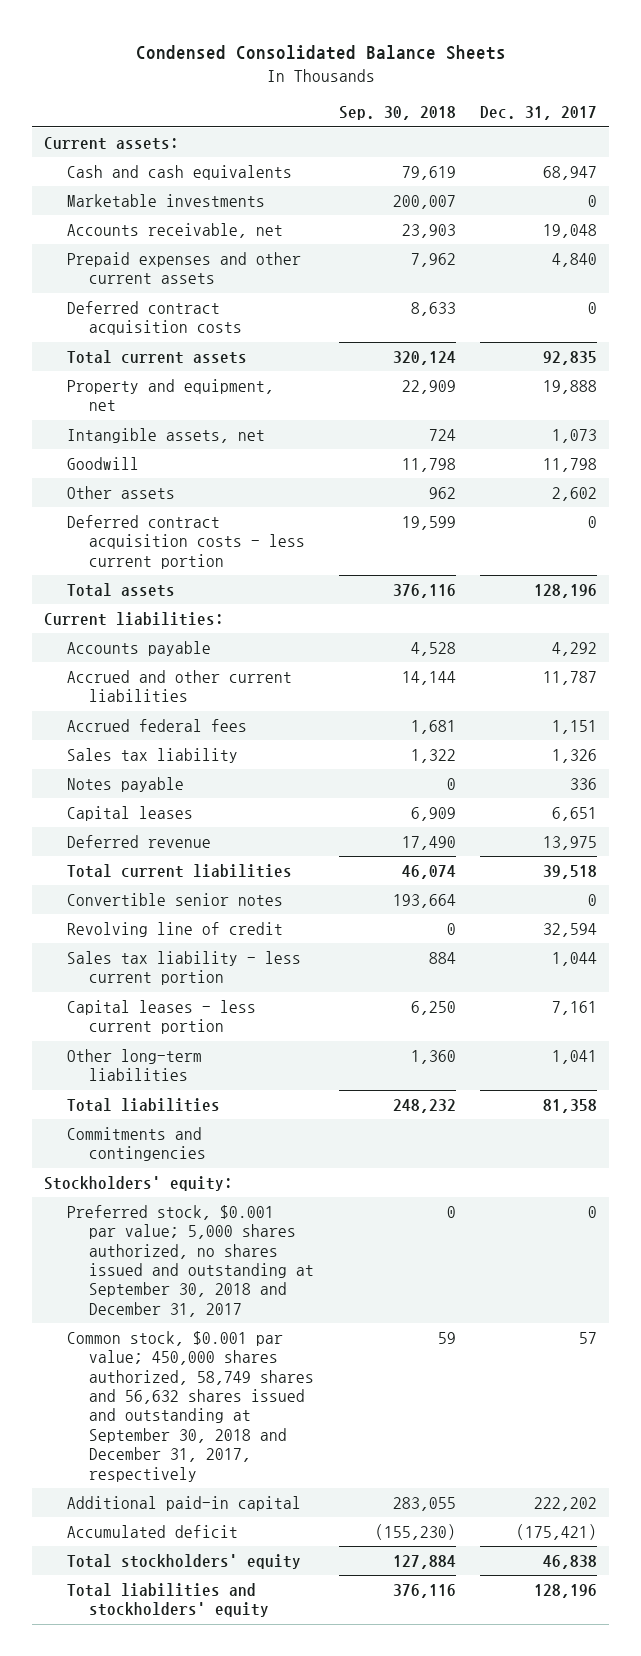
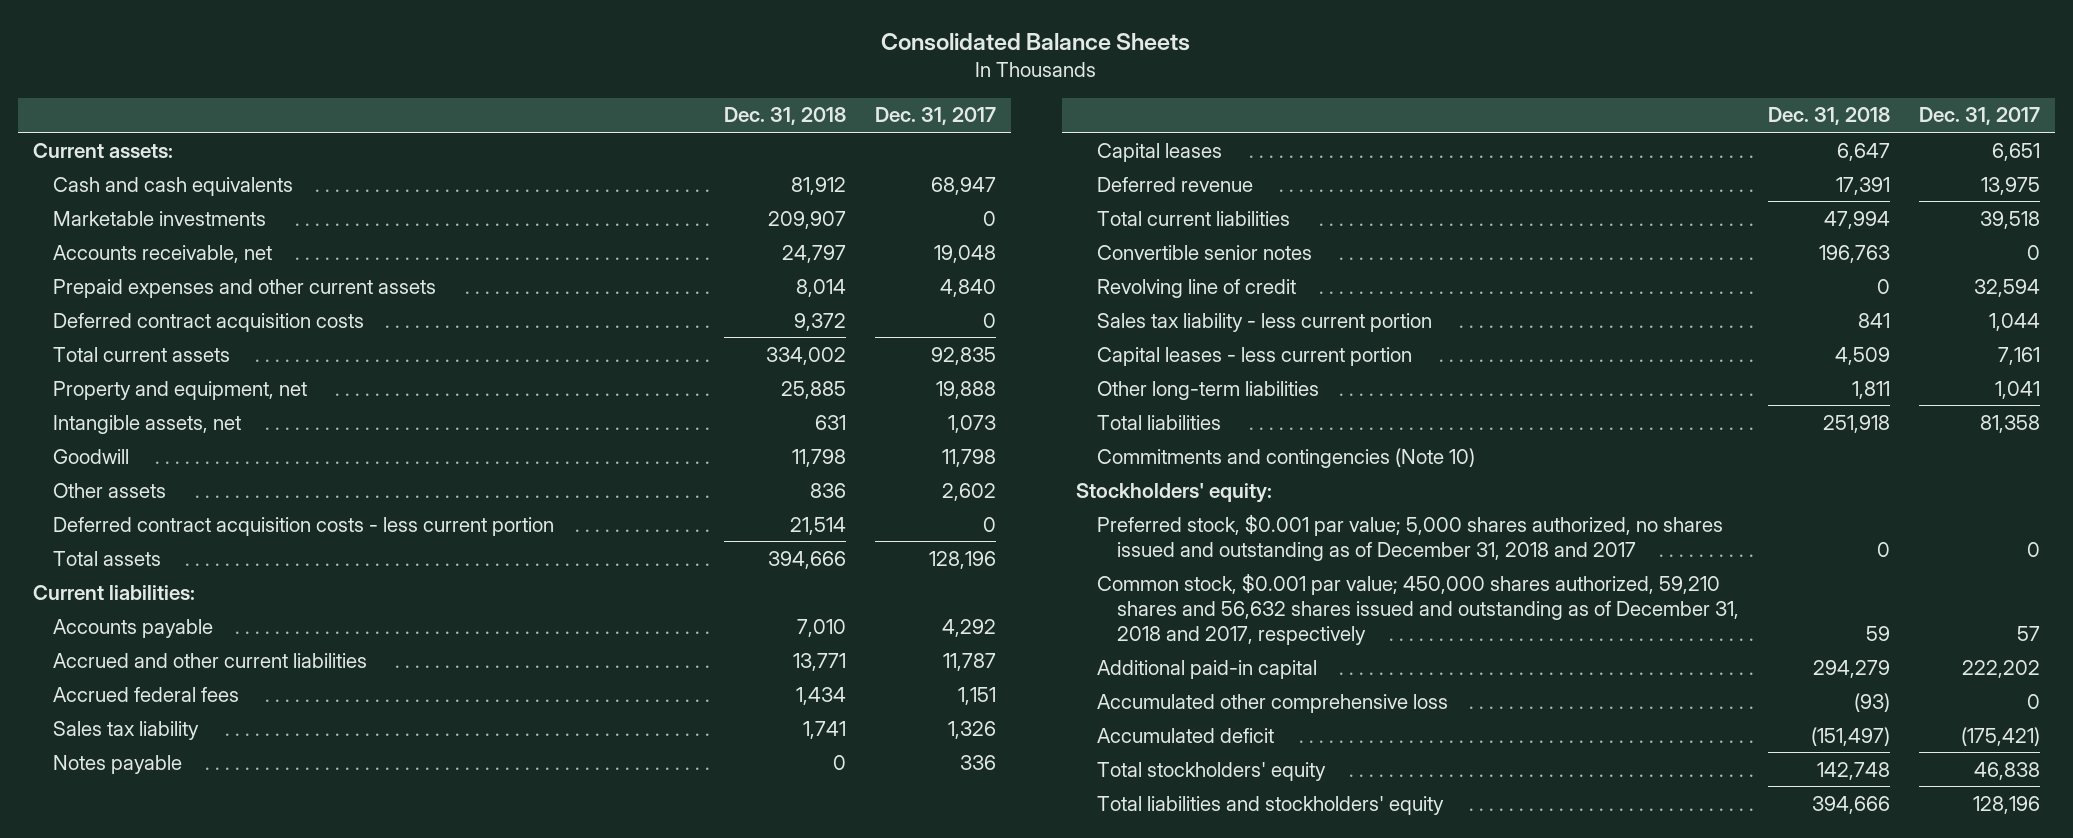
[135,45,506,61] Condensed Consolidated Balance Sheets -> [881,32,1191,51] Consolidated Balance Sheets
[338,106,456,121] Sep. 30, 2018 -> none
none -> [724,107,847,126] Dec. 31, 2018
[66,1127,207,1162] Commitments and contingencies -> [1096,447,1475,468] Commitments and contingencies (Note 10)
[66,1205,315,1317] Preferred stock, $0.001 par value; 5,000 shares authorized, no shares issued and outstanding at September 30, 2018 and December 31, 2017 -> [1096,513,1723,561] Preferred stock, $0.001 par value; 5,000 shares authorized, no shares issued and outstanding as of December 31, 2018 and 2017
[66,1331,315,1482] Common stock, $0.001 par value; 450,000 shares authorized, 58,749 shares and 56,632 shares issued and outstanding at September 30, 2018 and December 31, 2017, respectively -> [1096,572,1739,645] Common stock, $0.001 par value; 450,000 shares authorized, 59,210 shares and 56,632 shares issued and outstanding as of December 31, 2018 and 2017, respectively
none -> [1096,693,1448,713] Accumulated other comprehensive loss

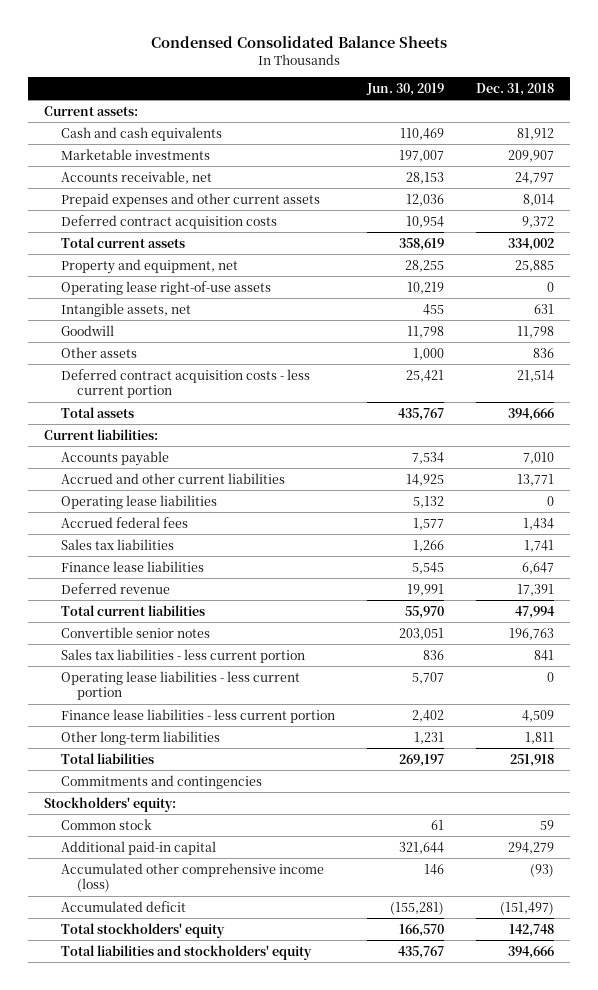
[881,32,1191,51] Consolidated Balance Sheets -> [151,35,448,48] Condensed Consolidated Balance Sheets
[875,107,997,126] Dec. 31, 2017 -> none
none -> [365,82,444,96] Jun. 30, 2019
none -> [60,280,271,295] Operating lease right-of-use assets
none -> [60,494,217,509] Operating lease liabilities
[52,754,182,774] Notes payable -> none
[52,720,199,740] Sales tax liability -> [60,538,174,550] Sales tax liabilities
[1096,142,1222,162] Capital leases -> [60,560,204,572] Finance lease liabilities
[1096,278,1296,298] Revolving line of credit -> none
[1096,312,1432,332] Sales tax liability - less current portion -> [60,648,305,663] Sales tax liabilities - less current portion
none -> [60,670,300,701] Operating lease liabilities - less current portion
[1096,346,1412,366] Capital leases - less current portion -> [60,708,335,723] Finance lease liabilities - less current portion
[1096,447,1475,468] Commitments and contingencies (Note 10) -> [60,774,262,789] Commitments and contingencies
[1096,513,1723,561] Preferred stock, $0.001 par value; 5,000 shares authorized, no shares issued and outstanding as of December 31, 2018 and 2017 -> none
[1096,572,1739,645] Common stock, $0.001 par value; 450,000 shares authorized, 59,210 shares and 56,632 shares issued and outstanding as of December 31, 2018 and 2017, respectively -> [60,818,152,830] Common stock
[1096,693,1448,713] Accumulated other comprehensive loss -> [60,862,324,893] Accumulated other comprehensive income (loss)

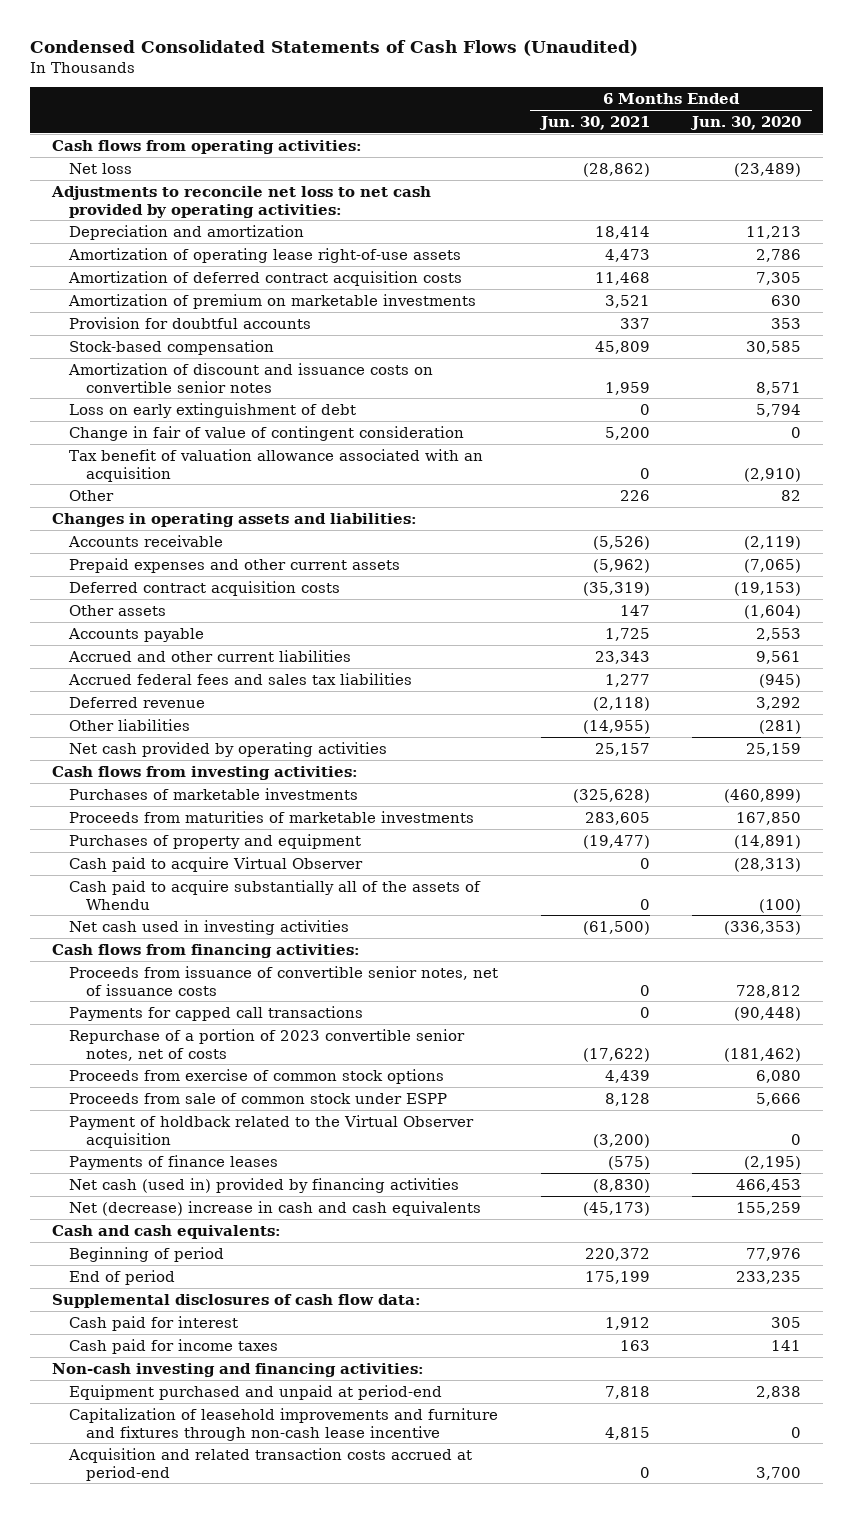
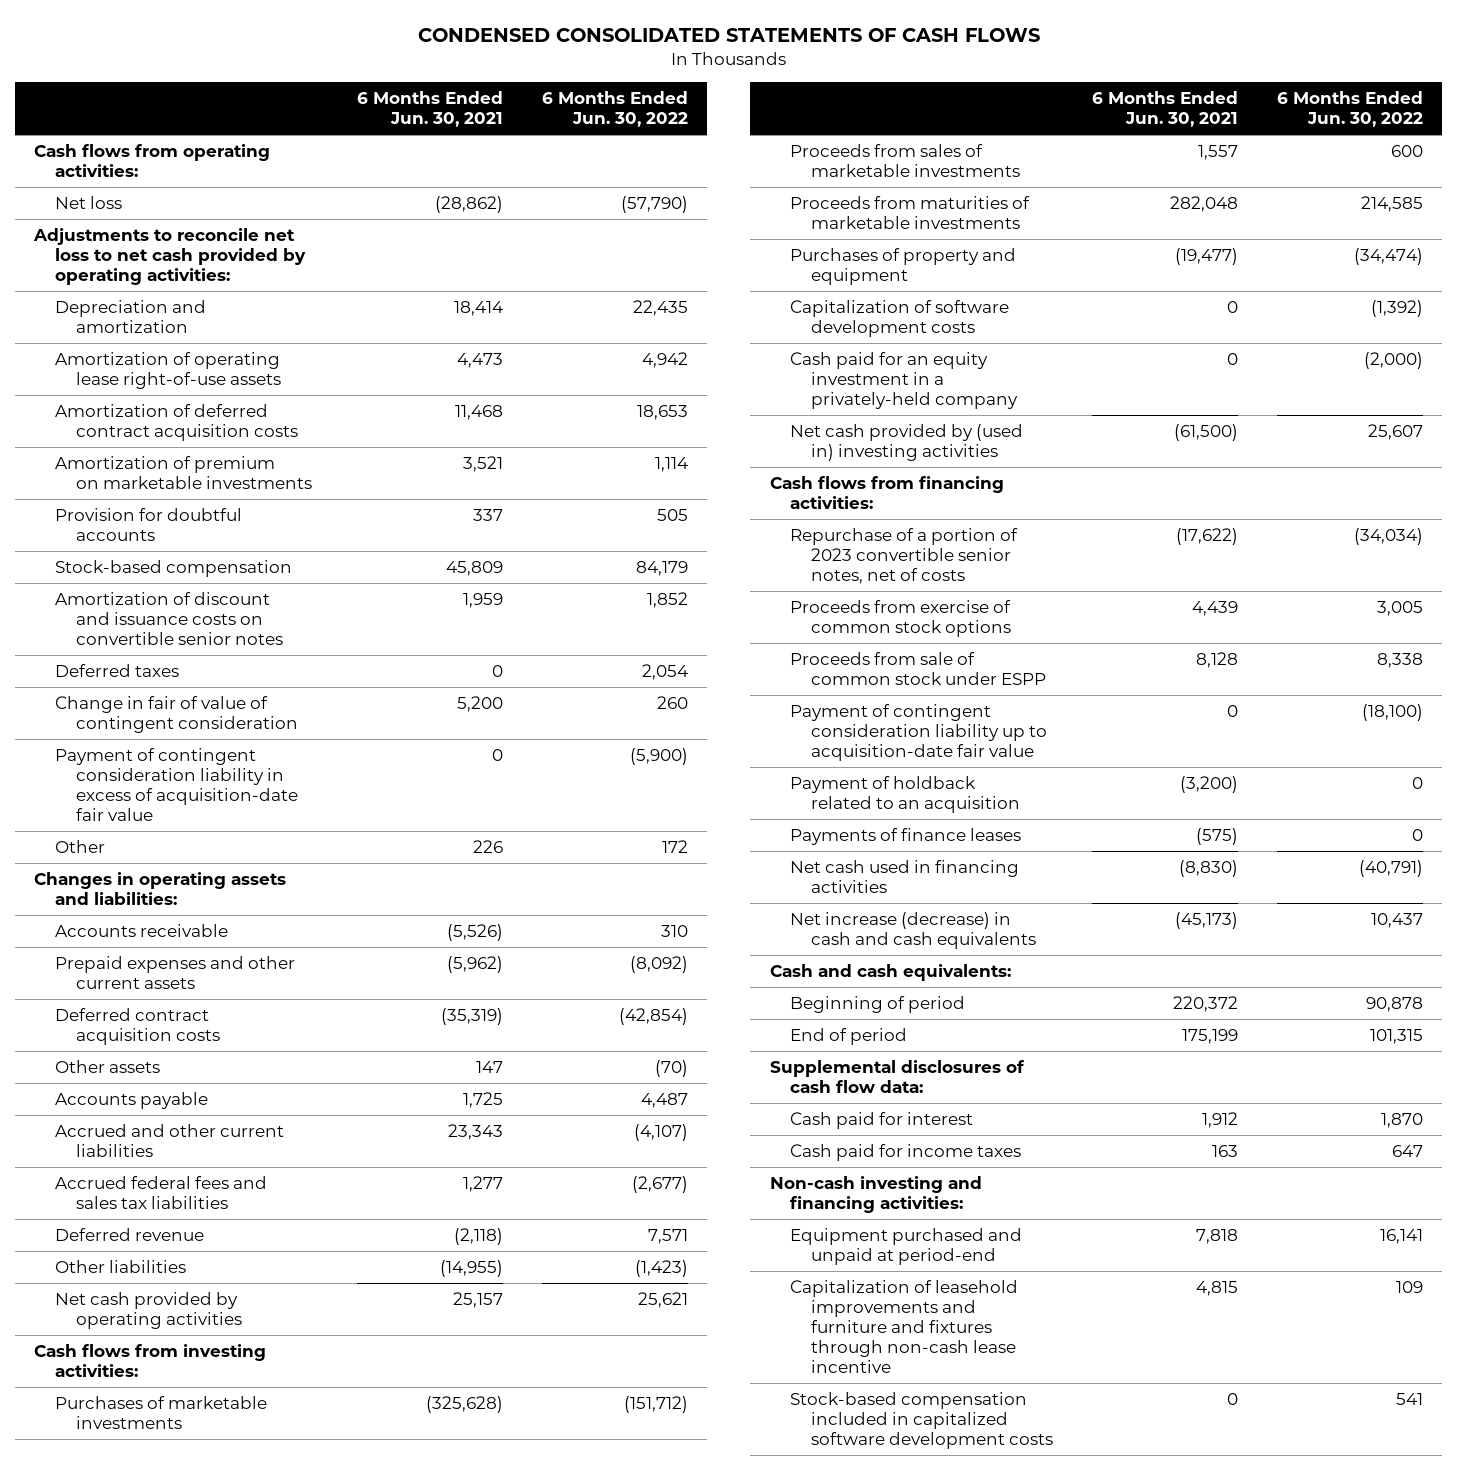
[30,40,639,57] Condensed Consolidated Statements of Cash Flows (Unaudited) -> [417,27,1040,42] CONDENSED CONSOLIDATED STATEMENTS OF CASH FLOWS
[690,115,802,130] Jun. 30, 2020 -> none
none -> [541,90,688,127] 6 Months Ended Jun. 30, 2022
[68,402,356,418] Loss on early extinguishment of debt -> none
none -> [55,664,180,678] Deferred taxes
[68,448,483,482] Tax benefit of valuation allowance associated with an acquisition -> none
none -> [55,748,298,821] Payment of contingent consideration liability in excess of acquisition-date fair value
none -> [790,144,1020,178] Proceeds from sales of marketable investments
[584,811,650,825] 283,605 -> [1169,196,1238,213] 282,048
[68,856,363,872] Cash paid to acquire Virtual Observer -> none
[68,879,481,910] Cash paid to acquire substantially all of the assets of Whendu -> none
none -> [790,300,1010,338] Capitalization of software development costs
none -> [790,352,1018,410] Cash paid for an equity investment in a privately-held company
[68,919,349,935] Net cash used in investing activities -> [790,424,1024,462] Net cash provided by (used in) investing activities
[68,965,498,996] Proceeds from issuance of convertible senior notes, net of issuance costs -> none
[68,1005,363,1021] Payments for capped call transactions -> none
none -> [790,704,1047,762] Payment of contingent consideration liability up to acquisition-date fair value
[68,1114,474,1148] Payment of holdback related to the Virtual Observer acquisition -> [790,776,1020,814] Payment of holdback related to an acquisition
[68,1177,459,1193] Net cash (used in) provided by financing activities -> [790,860,1020,894] Net cash used in financing activities
[68,1200,481,1216] Net (decrease) increase in cash and cash equivalents -> [790,912,1036,950] Net increase (decrease) in cash and cash equivalents
[67,1447,472,1481] Acquisition and related transaction costs accrued at period-end -> none
none -> [790,1392,1053,1450] Stock-based compensation included in capitalized software development costs

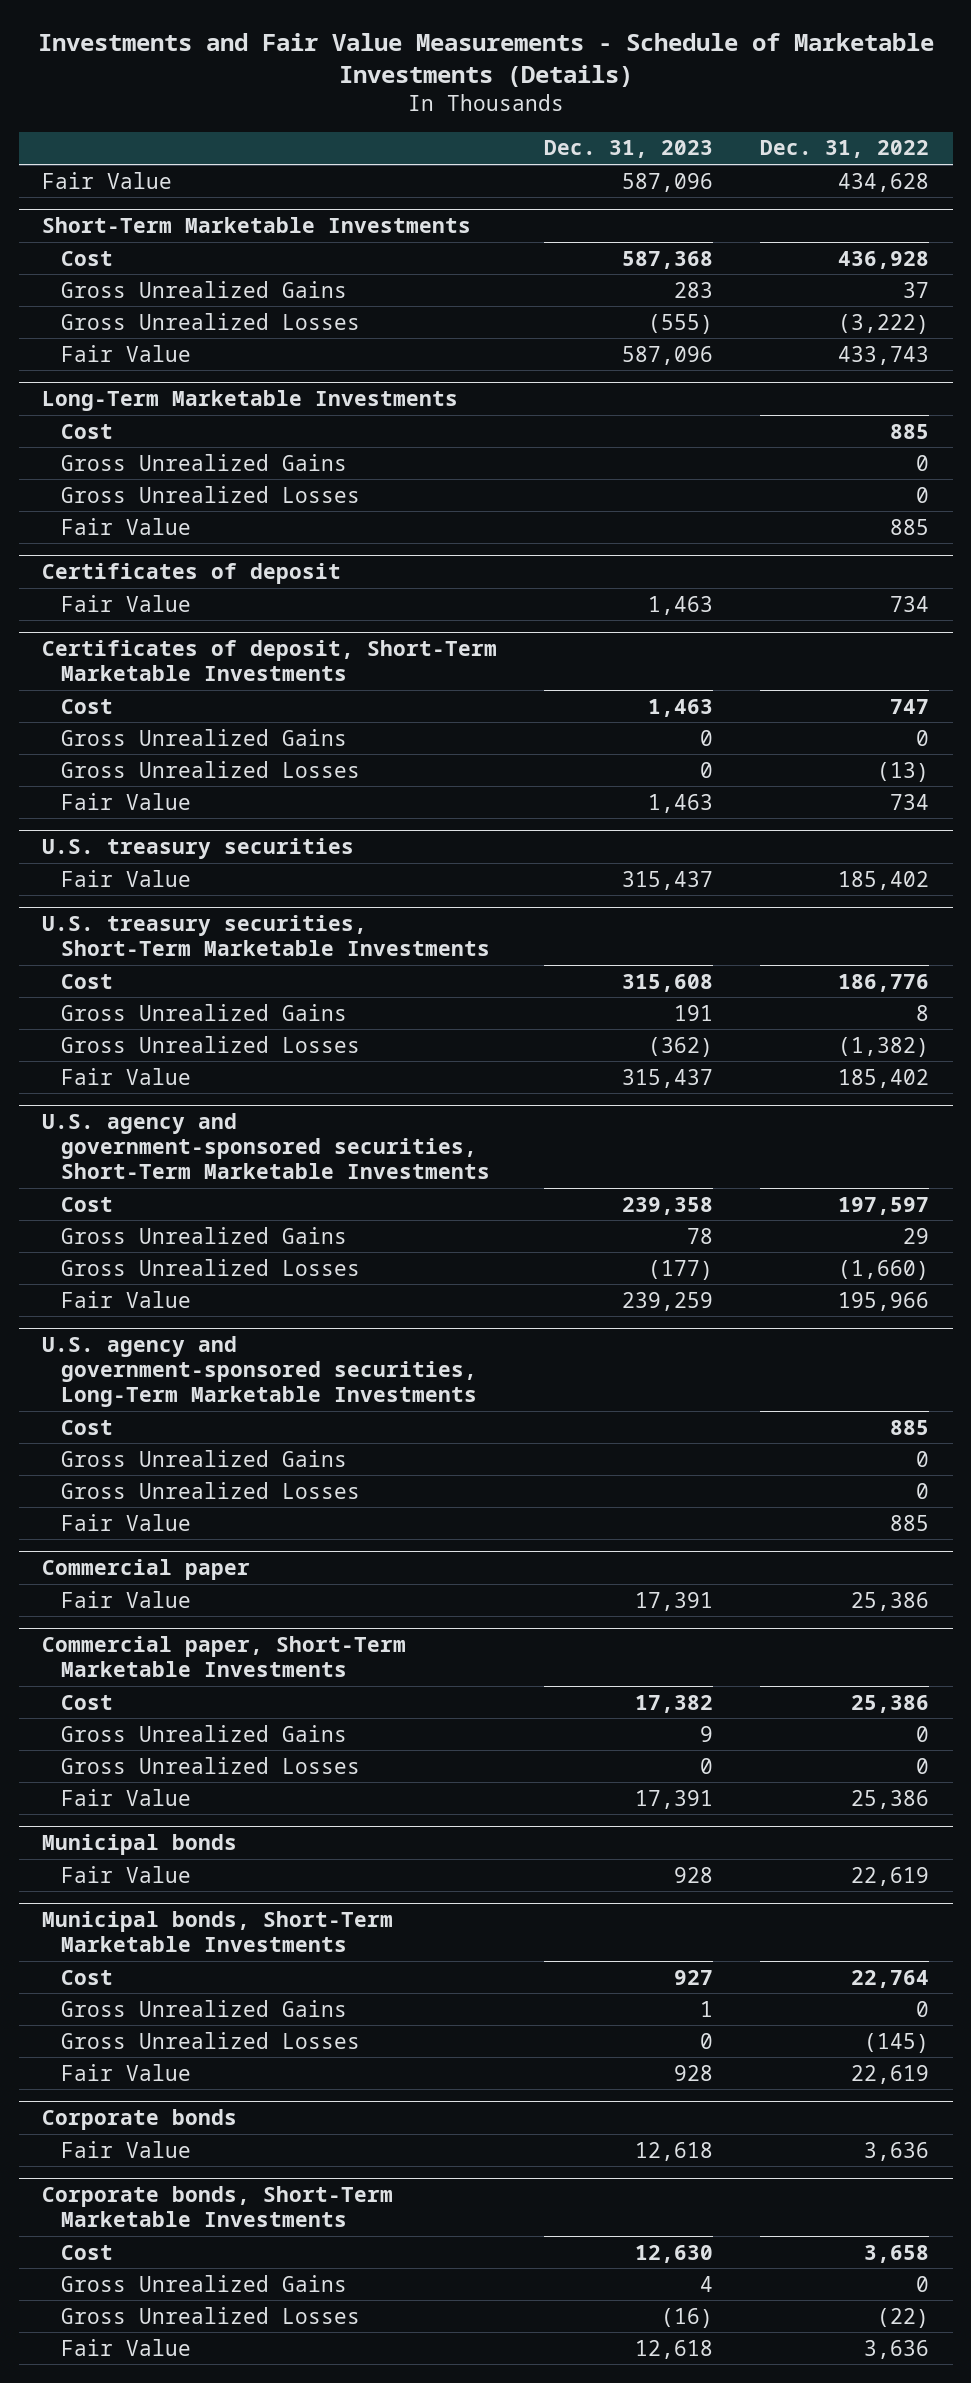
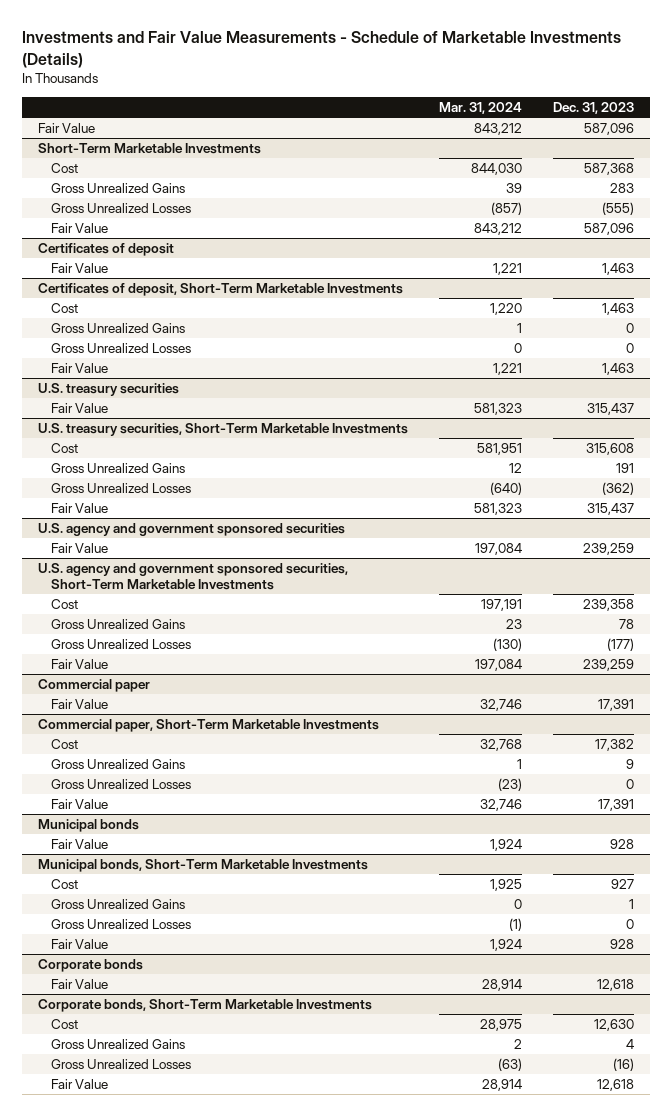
[760,140,930,159] Dec. 31, 2022 -> none
none -> [438,102,522,115] Mar. 31, 2024
[42,390,459,412] Long-Term Marketable Investments -> none
[60,423,113,439] Cost -> none
[60,453,347,471] Gross Unrealized Gains -> none
[60,485,360,503] Gross Unrealized Losses -> none
[60,517,191,535] Fair Value -> none
none -> [37,523,345,537] U.S. agency and government sponsored securities
none -> [51,543,109,554] Fair Value
[42,1113,490,1180] U.S. agency and government-sponsored securities, Short-Term Marketable Investments -> [37,563,348,591] U.S. agency and government sponsored securities, Short-Term Marketable Investments
[42,1336,477,1408] U.S. agency and government-sponsored securities, Long-Term Marketable Investments -> none
[60,1419,113,1435] Cost -> none
[60,1449,347,1467] Gross Unrealized Gains -> none
[60,1481,360,1499] Gross Unrealized Losses -> none
[60,1513,191,1531] Fair Value -> none

